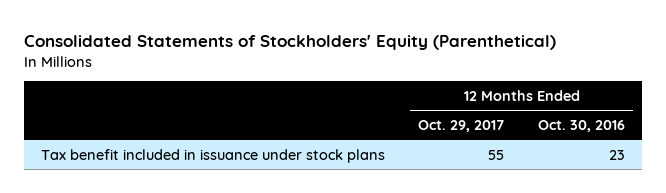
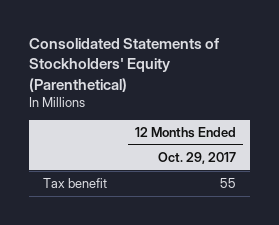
[537,120,625,133] Oct. 30, 2016 -> none
[40,148,385,163] Tax benefit included in issuance under stock plans -> [42,178,107,189] Tax benefit

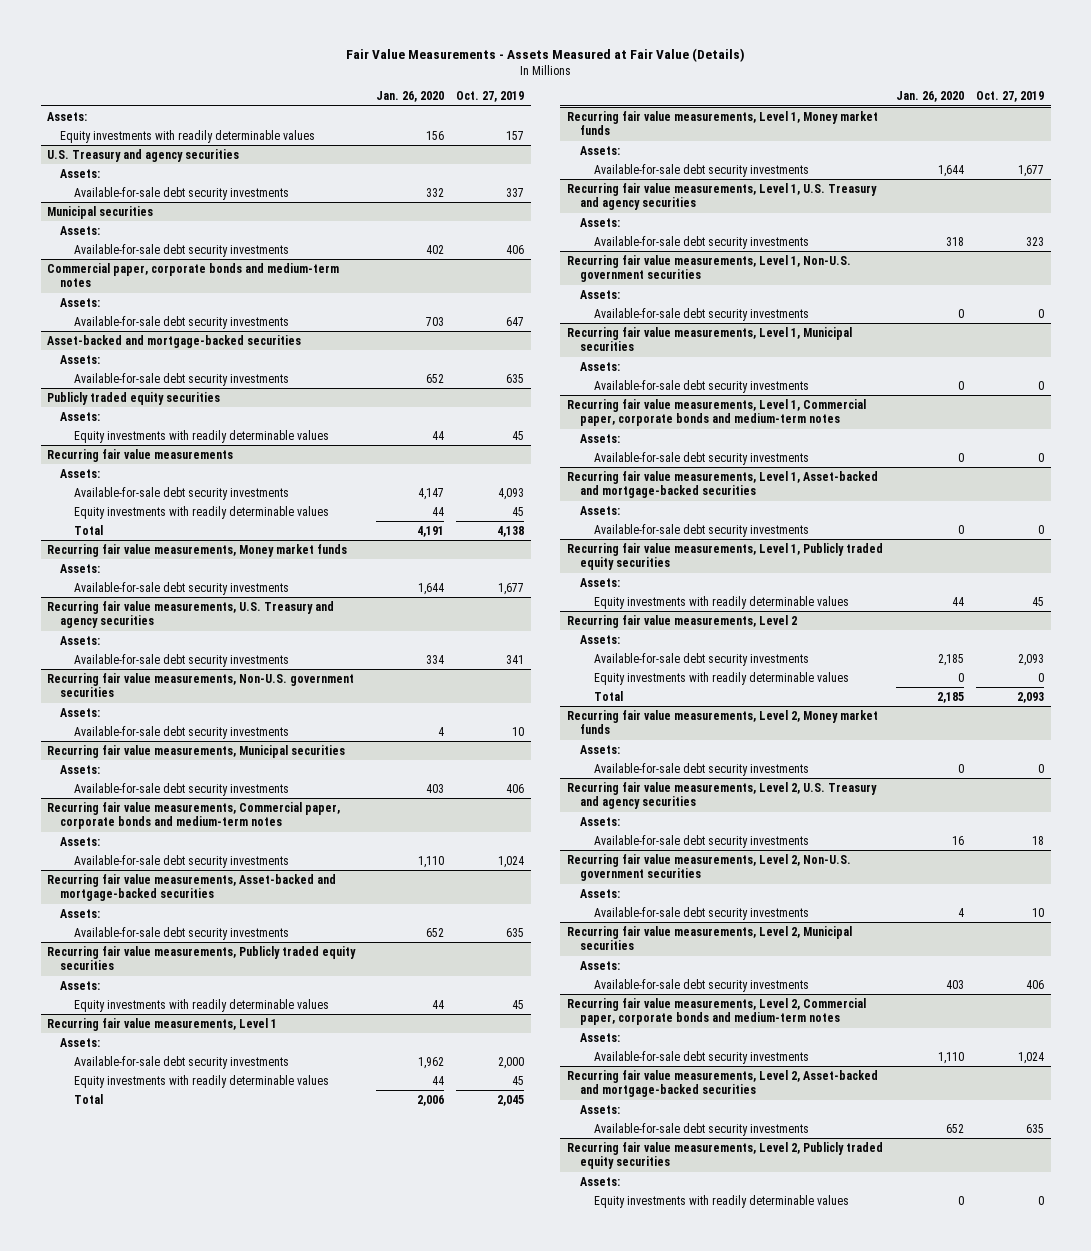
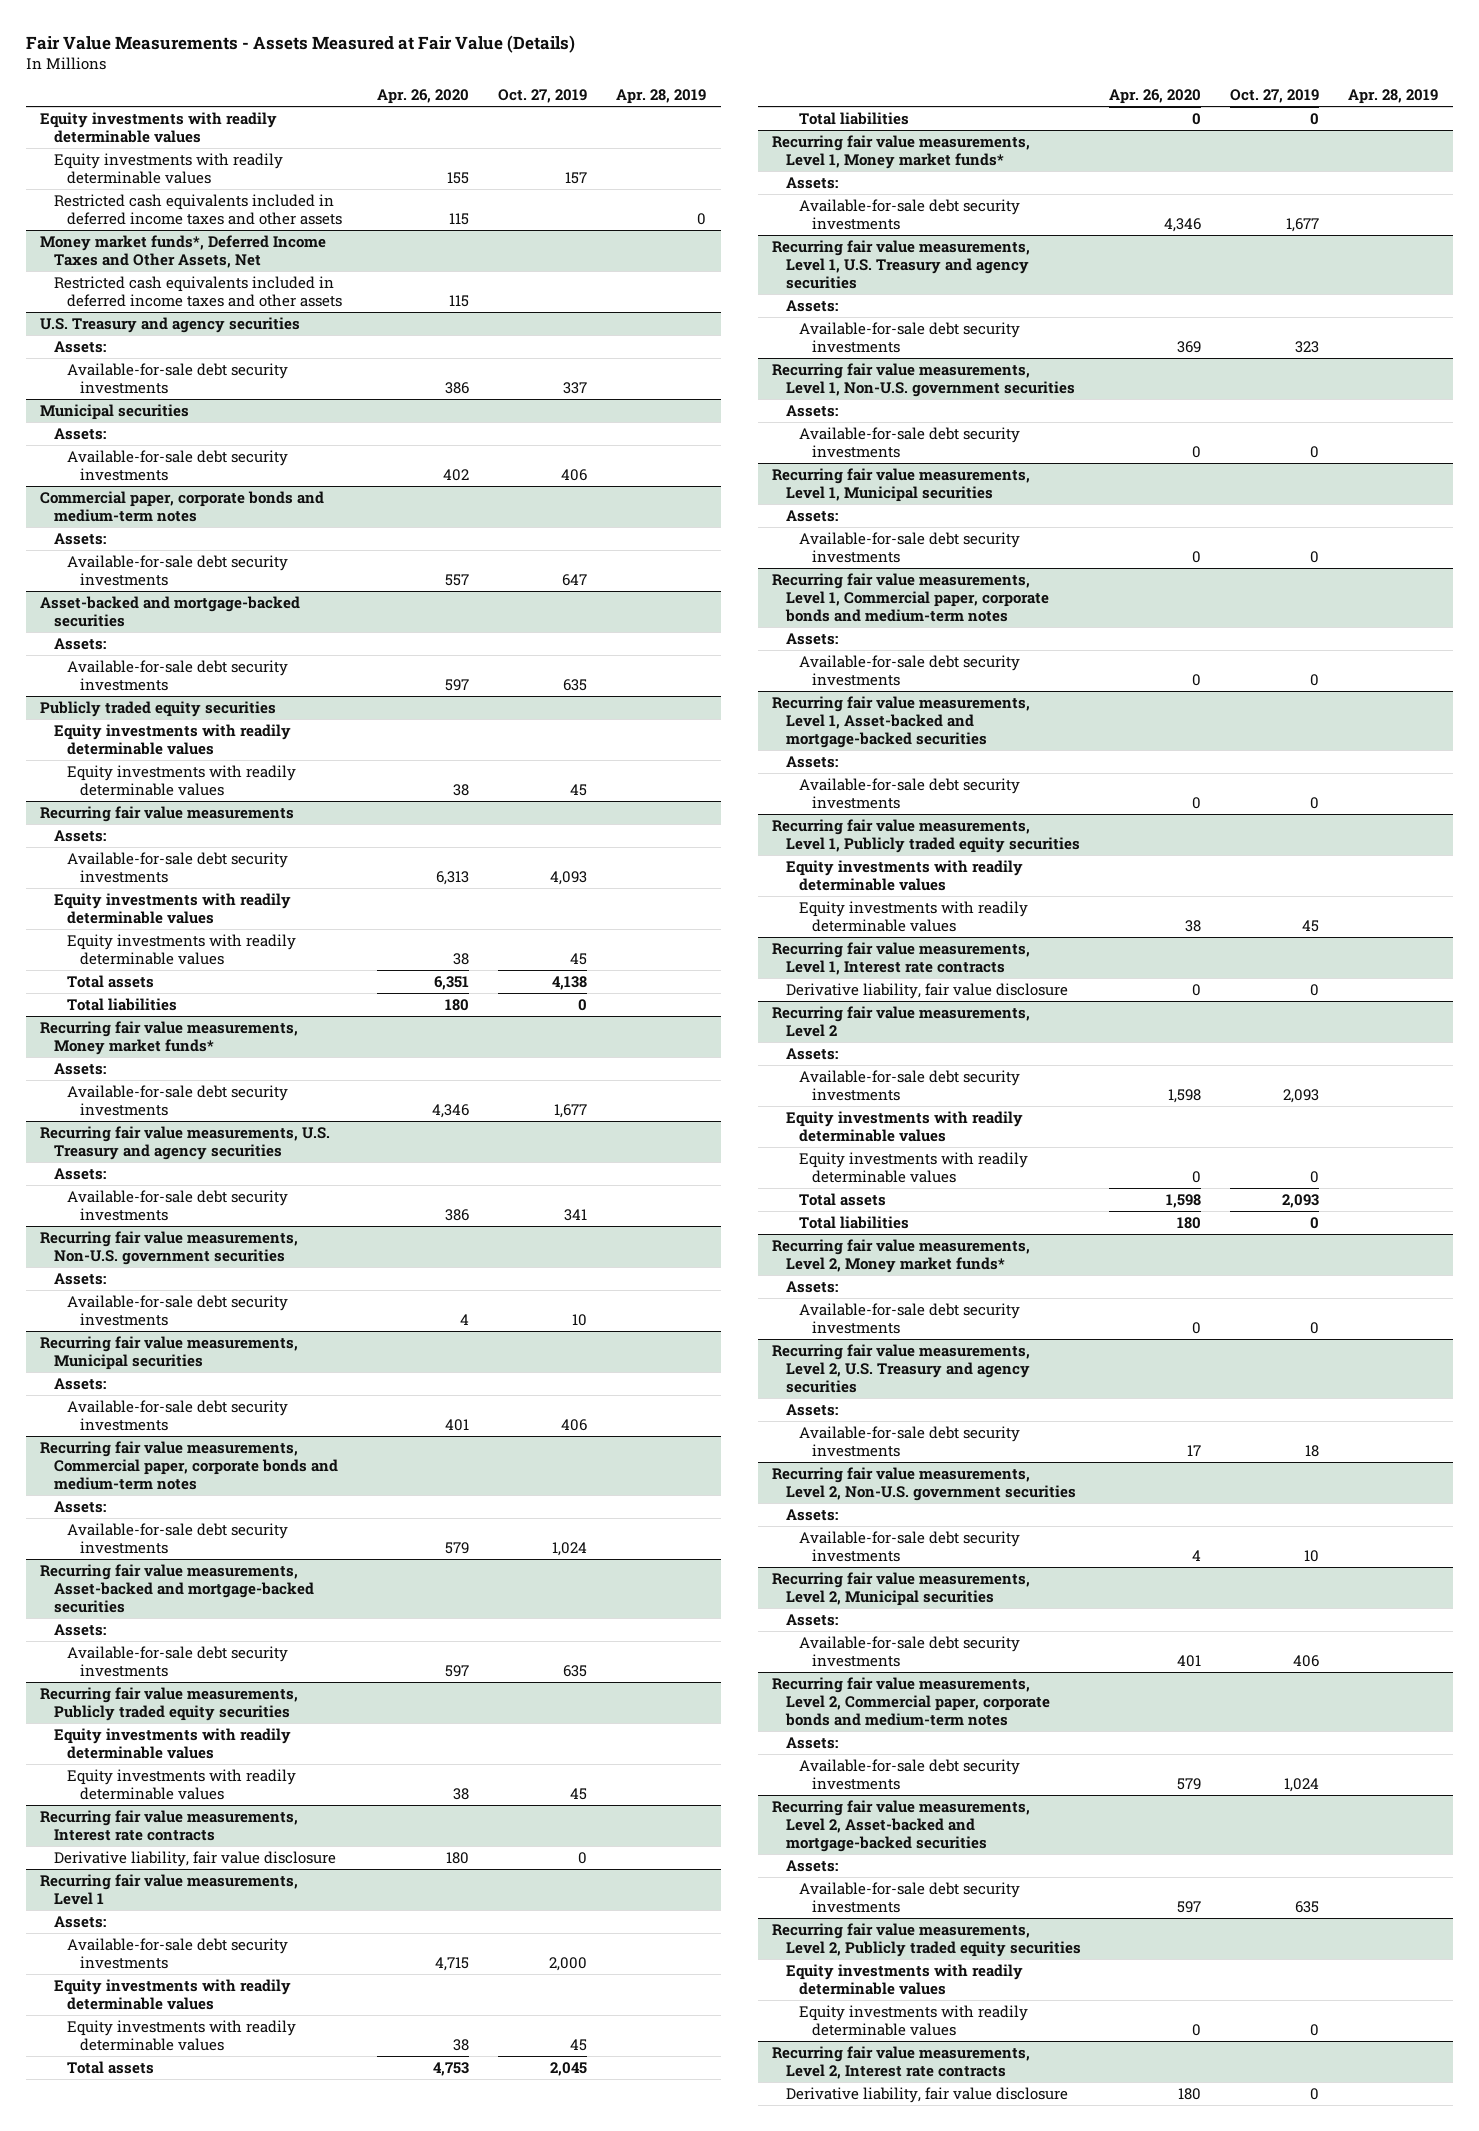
[375,91,444,103] Jan. 26, 2020 -> none
none -> [377,89,470,105] Apr. 26, 2020
none -> [616,89,707,105] Apr. 28, 2019
[46,111,87,121] Assets: -> none
none -> [40,111,278,143] Equity investments with readily determinable values
none -> [53,193,342,225] Restricted cash equivalents included in deferred income taxes and other assets
none -> [40,234,327,268] Money market funds*, Deferred Income Taxes and Other Assets, Net
none -> [53,275,342,307] Restricted cash equivalents included in deferred income taxes and other assets
[60,411,101,421] Assets: -> none
none -> [53,723,291,755] Equity investments with readily determinable values
none -> [53,892,291,924] Equity investments with readily determinable values
[73,524,103,535] Total -> [66,974,154,988] Total assets
none -> [66,997,177,1011] Total liabilities
[46,543,347,557] Recurring fair value measurements, Money market funds -> [40,1020,299,1055] Recurring fair value measurements, Money market funds*
[60,980,101,990] Assets: -> none
none -> [53,1727,291,1759] Equity investments with readily determinable values
none -> [40,1809,299,1841] Recurring fair value measurements, Interest rate contracts
none -> [53,1850,336,1867] Derivative liability, fair value disclosure
none -> [53,1978,291,2010] Equity investments with readily determinable values
[73,1093,103,1104] Total -> [66,2060,154,2074] Total assets
none -> [798,111,909,125] Total liabilities
[566,110,878,136] Recurring fair value measurements, Level 1, Money market funds -> [772,134,1031,169] Recurring fair value measurements, Level 1, Money market funds*
[580,577,621,587] Assets: -> none
none -> [785,859,1023,891] Equity investments with readily determinable values
none -> [772,941,1031,975] Recurring fair value measurements, Level 1, Interest rate contracts
none -> [785,982,1068,999] Derivative liability, fair value disclosure
none -> [785,1110,1023,1142] Equity investments with readily determinable values
[593,690,623,701] Total -> [798,1192,886,1206] Total assets
none -> [798,1215,909,1229] Total liabilities
[566,709,878,735] Recurring fair value measurements, Level 2, Money market funds -> [772,1238,1031,1273] Recurring fair value measurements, Level 2, Money market funds*
[580,1176,621,1186] Assets: -> none
none -> [785,1963,1023,1995] Equity investments with readily determinable values
none -> [772,2045,1031,2079] Recurring fair value measurements, Level 2, Interest rate contracts
none -> [785,2086,1068,2103] Derivative liability, fair value disclosure

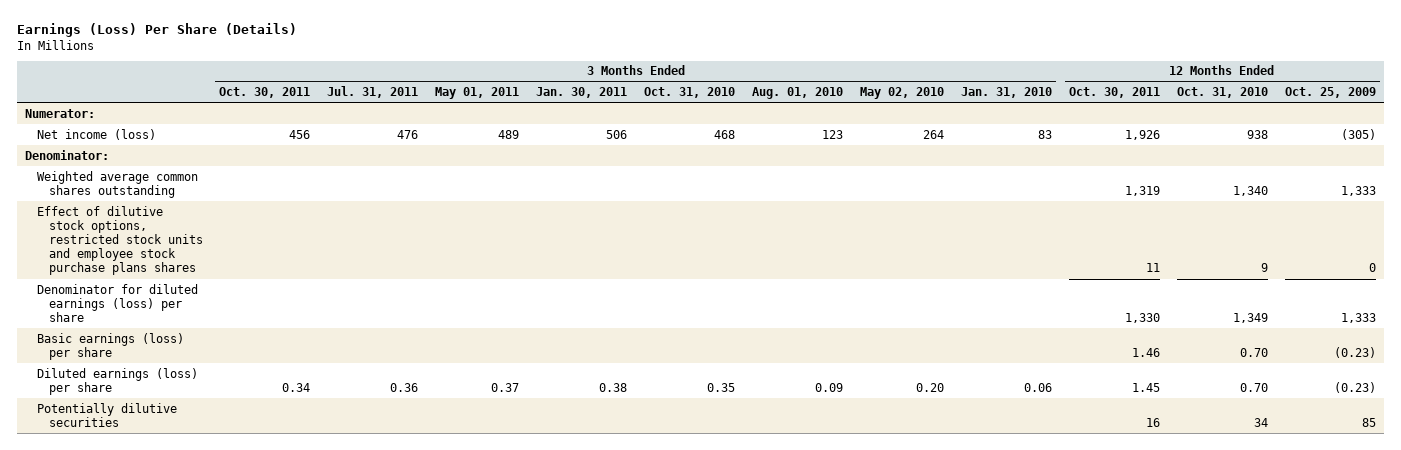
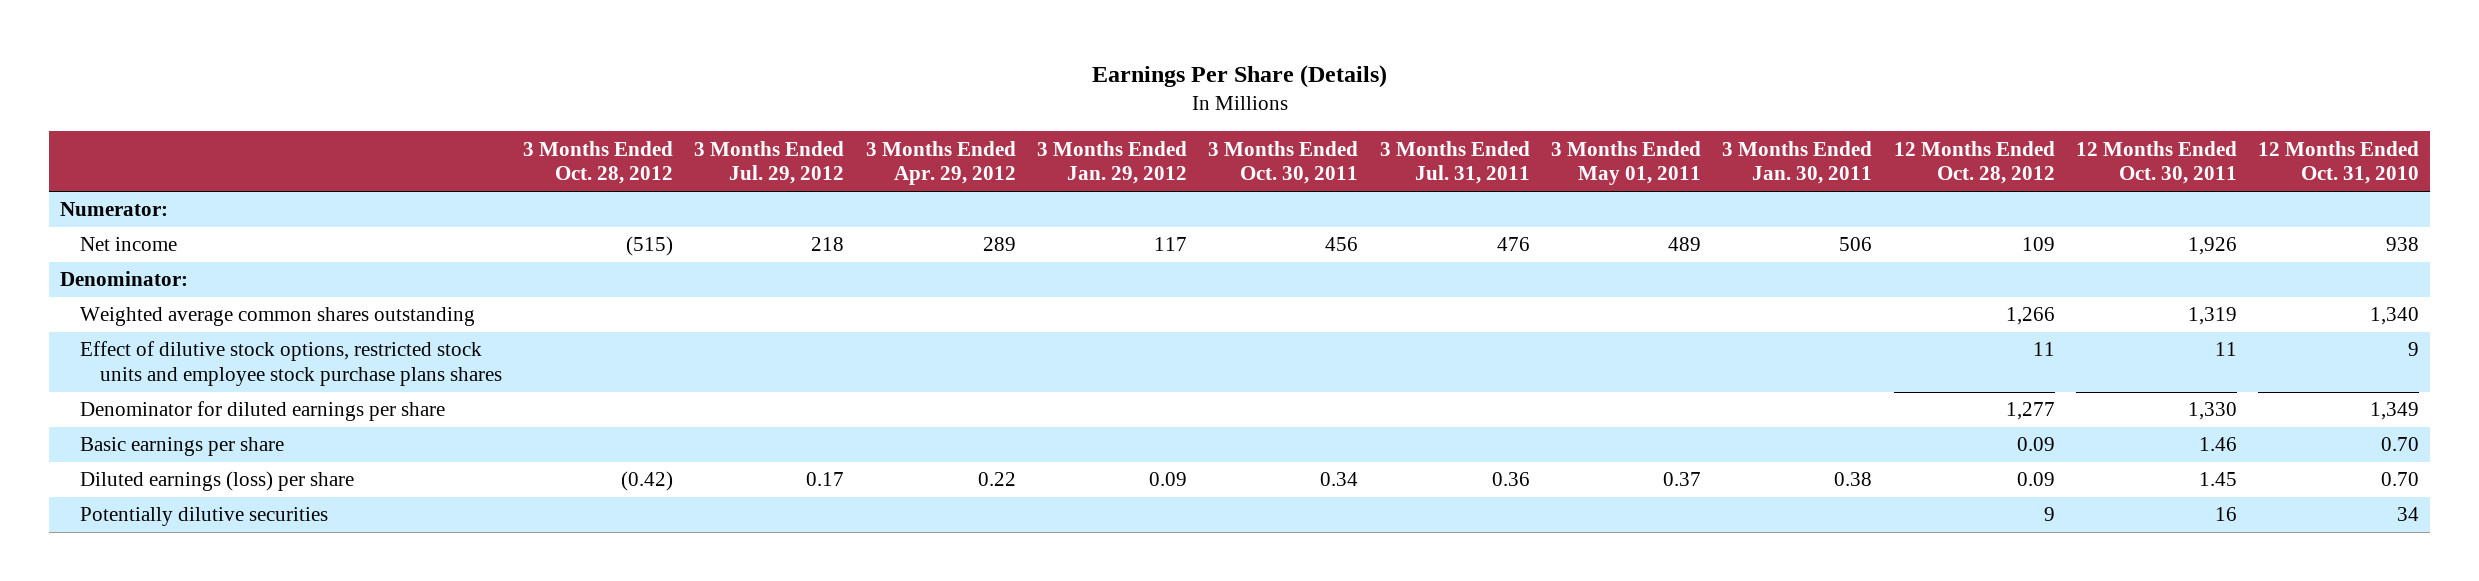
[16,23,297,38] Earnings (Loss) Per Share (Details) -> [1091,64,1387,88] Earnings Per Share (Details)
[644,87,736,99] Oct. 31, 2010 -> none
[752,87,844,100] Aug. 01, 2010 -> none
[859,87,944,100] May 02, 2010 -> none
[960,87,1052,99] Jan. 31, 2010 -> none
[1284,87,1376,99] Oct. 25, 2009 -> none
none -> [522,140,673,185] 3 Months Ended Oct. 28, 2012
none -> [694,140,845,185] 3 Months Ended Jul. 29, 2012
none -> [865,140,1016,186] 3 Months Ended Apr. 29, 2012
none -> [1036,140,1187,185] 3 Months Ended Jan. 29, 2012
none -> [1893,140,2055,185] 12 Months Ended Oct. 28, 2012
[36,128,156,140] Net income (loss) -> [79,237,177,252] Net income
[36,283,198,322] Denominator for diluted earnings (loss) per share -> [79,401,445,422] Denominator for diluted earnings per share
[36,332,184,360] Basic earnings (loss) per share -> [79,437,284,457] Basic earnings per share

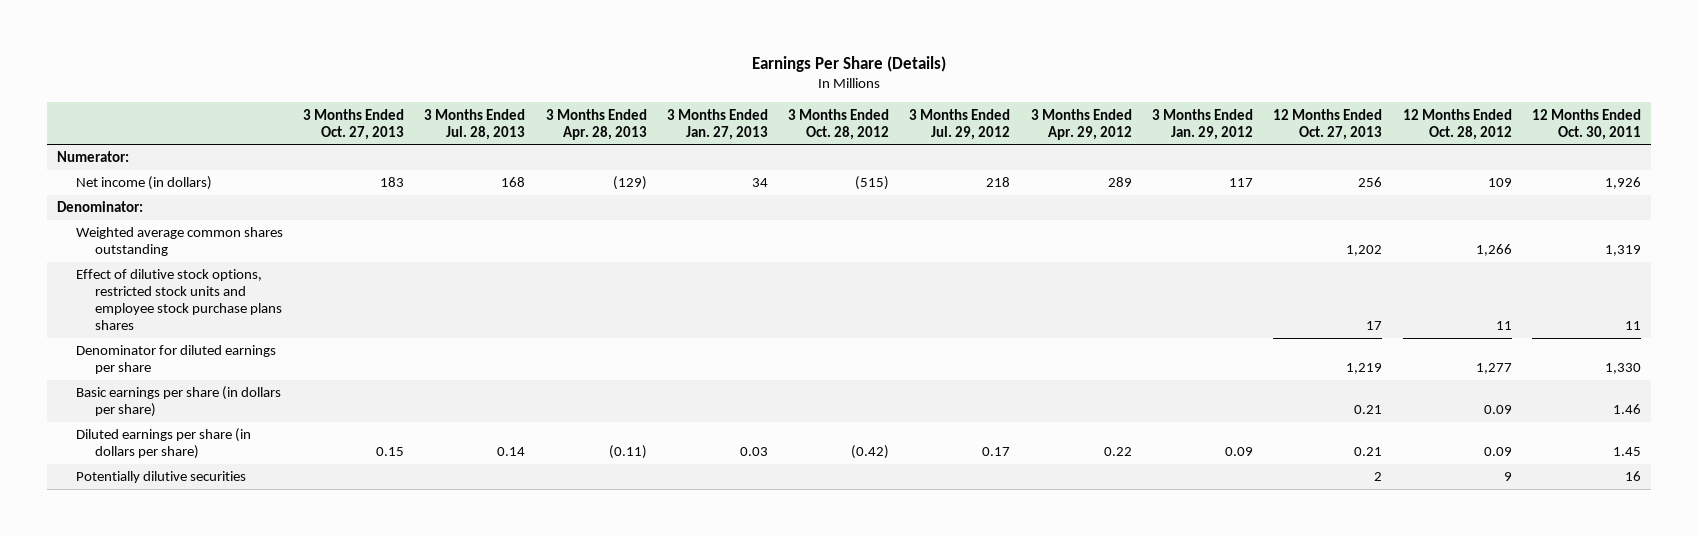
[1208,140,1359,185] 3 Months Ended Oct. 30, 2011 -> none
[1379,140,1530,185] 3 Months Ended Jul. 31, 2011 -> none
[1550,140,1701,186] 3 Months Ended May 01, 2011 -> none
[1722,140,1873,185] 3 Months Ended Jan. 30, 2011 -> none
[2258,140,2420,185] 12 Months Ended Oct. 31, 2010 -> none
none -> [303,108,405,140] 3 Months Ended Oct. 27, 2013
none -> [424,108,526,140] 3 Months Ended Jul. 28, 2013
none -> [545,108,647,140] 3 Months Ended Apr. 28, 2013
none -> [666,108,768,140] 3 Months Ended Jan. 27, 2013
none -> [1273,108,1383,140] 12 Months Ended Oct. 27, 2013
[79,237,177,252] Net income -> [75,176,212,191] Net income (in dollars)
[79,437,284,457] Basic earnings per share -> [75,386,281,418] Basic earnings per share (in dollars per share)
[79,471,354,492] Diluted earnings (loss) per share -> [75,428,251,460] Diluted earnings per share (in dollars per share)

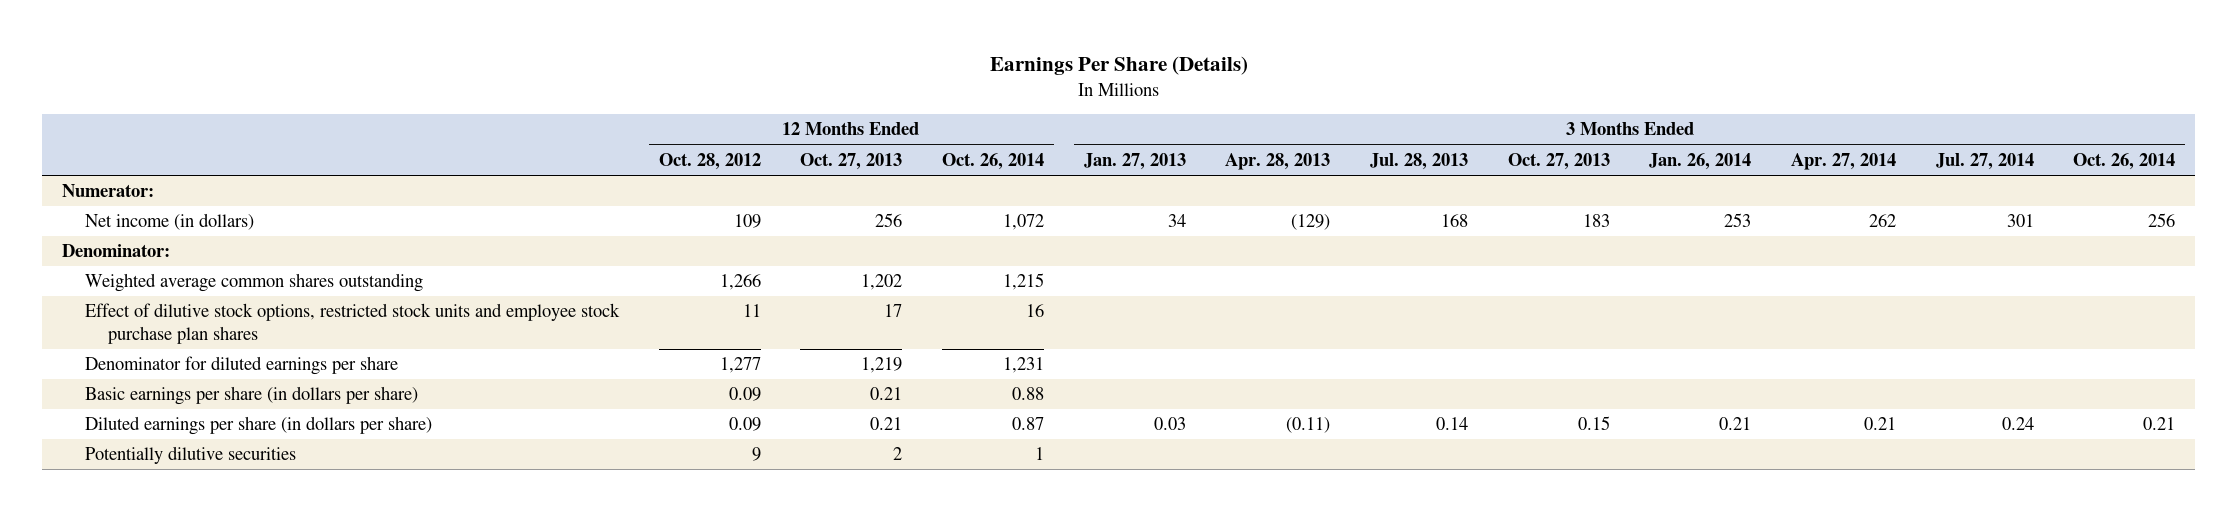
[788,108,890,140] 3 Months Ended Oct. 28, 2012 -> none
[909,108,1011,140] 3 Months Ended Jul. 29, 2012 -> none
[1030,108,1132,140] 3 Months Ended Apr. 29, 2012 -> none
[1151,108,1253,140] 3 Months Ended Jan. 29, 2012 -> none
[1531,108,1641,140] 12 Months Ended Oct. 30, 2011 -> none
none -> [942,152,1045,170] Oct. 26, 2014
none -> [1649,152,1752,170] Jan. 26, 2014
none -> [1791,152,1897,170] Apr. 27, 2014
none -> [1935,152,2034,170] Jul. 27, 2014
none -> [2073,152,2176,170] Oct. 26, 2014
[75,269,283,331] Effect of dilutive stock options, restricted stock units and employee stock purchase plans shares -> [85,303,621,345] Effect of dilutive stock options, restricted stock units and employee stock purchase plan shares

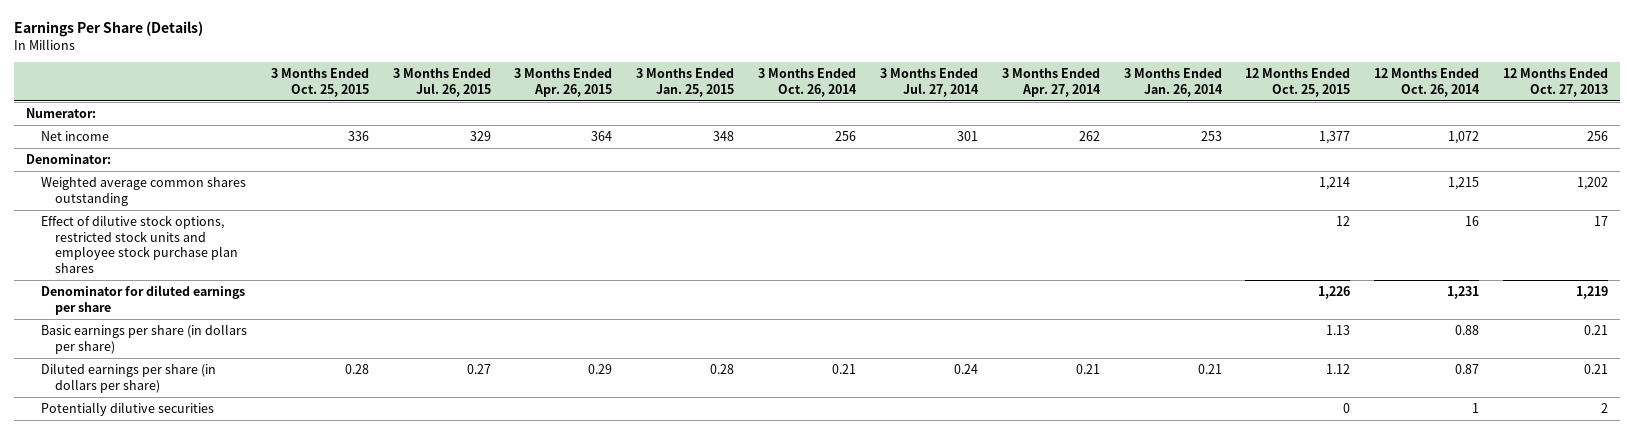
[658,152,761,170] Oct. 28, 2012 -> none
[1083,152,1186,170] Jan. 27, 2013 -> none
[1225,152,1331,170] Apr. 28, 2013 -> none
[1370,152,1469,170] Jul. 28, 2013 -> none
[1507,152,1610,170] Oct. 27, 2013 -> none
none -> [270,68,369,97] 3 Months Ended Oct. 25, 2015
none -> [392,68,491,97] 3 Months Ended Jul. 26, 2015
none -> [514,68,613,97] 3 Months Ended Apr. 26, 2015
none -> [636,68,735,97] 3 Months Ended Jan. 25, 2015
none -> [1245,68,1351,97] 12 Months Ended Oct. 25, 2015
[85,213,255,231] Net income (in dollars) -> [40,130,109,141] Net income

